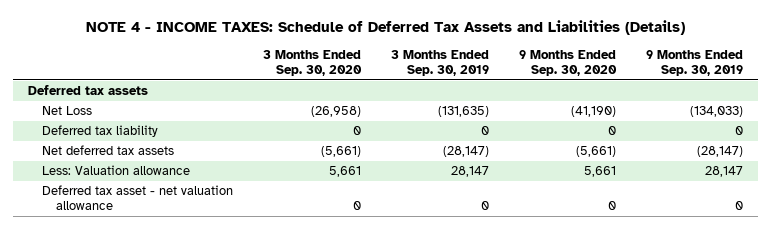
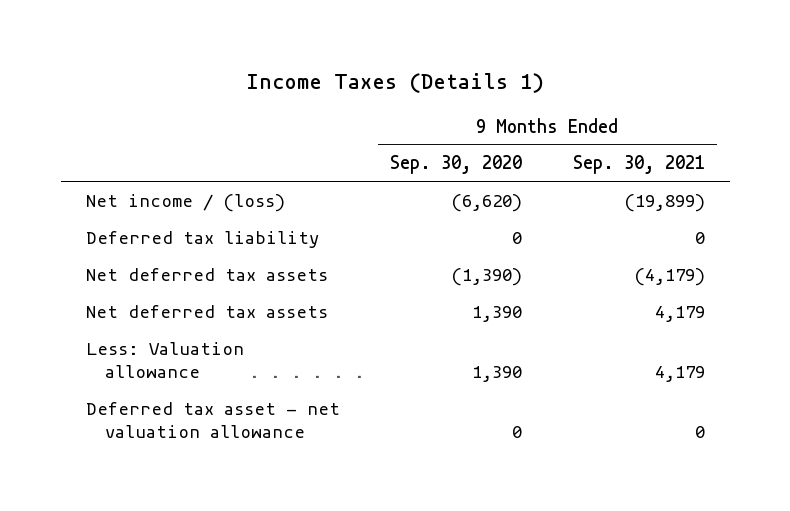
[85,20,685,36] NOTE 4 - INCOME TAXES: Schedule of Deferred Tax Assets and Liabilities (Details) -> [246,73,545,94] Income Taxes (Details 1)
[262,50,362,77] 3 Months Ended Sep. 30, 2020 -> none
[391,50,490,77] 3 Months Ended Sep. 30, 2019 -> none
[646,50,744,77] 9 Months Ended Sep. 30, 2019 -> none
none -> [572,155,705,175] Sep. 30, 2021
[27,85,148,96] Deferred tax assets -> none
[41,106,92,116] Net Loss -> [85,193,285,212] Net income / (loss)
[571,106,617,118] (41,190) -> [451,193,523,212] (6,620)
[576,146,617,158] (5,661) -> [451,267,523,286] (1,390)
none -> [85,304,328,318] Net deferred tax assets
[584,166,617,178] 5,661 -> [472,366,523,383] 1,390

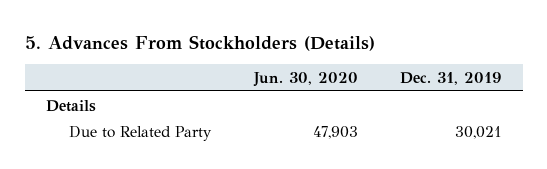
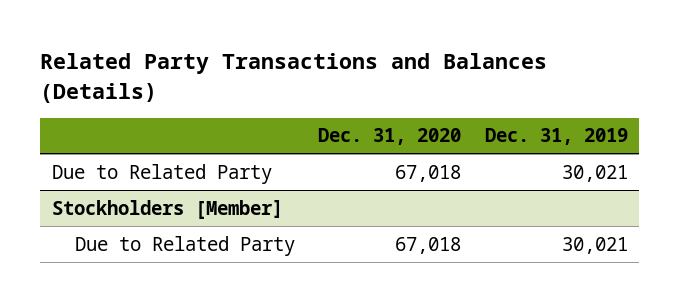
[24,34,375,51] 5. Advances From Stockholders (Details) -> [39,53,547,103] Related Party Transactions and Balances (Details)
[252,71,358,87] Jun. 30, 2020 -> none
none -> [318,128,462,146] Dec. 31, 2020
[46,99,97,112] Details -> none
none -> [51,199,283,219] Stockholders [Member]
none -> [74,235,295,256] Due to Related Party

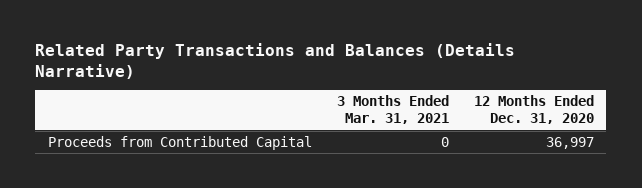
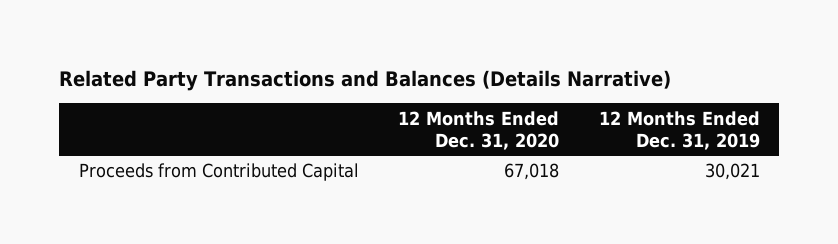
[336,95,449,125] 3 Months Ended Mar. 31, 2021 -> none
none -> [598,110,760,150] 12 Months Ended Dec. 31, 2019
[545,136,594,149] 36,997 -> [504,163,560,181] 67,018

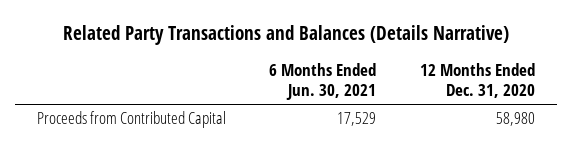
[598,110,760,150] 12 Months Ended Dec. 31, 2019 -> none
none -> [269,63,377,101] 6 Months Ended Jun. 30, 2021
[504,163,560,181] 67,018 -> [496,112,536,127] 58,980

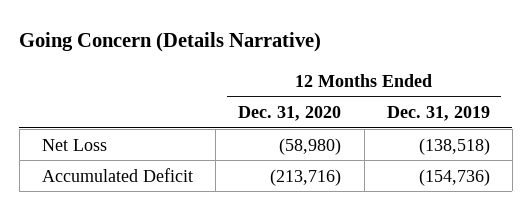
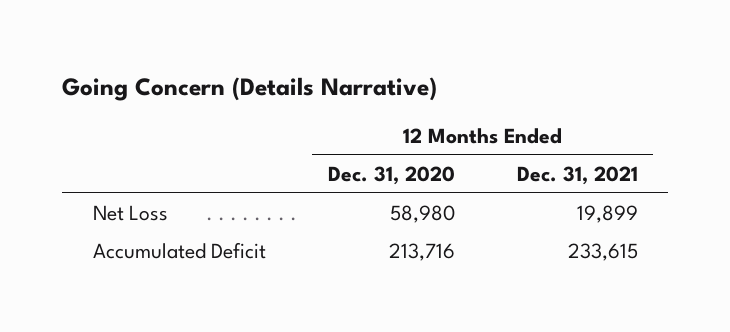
[386,105,490,121] Dec. 31, 2019 -> none
none -> [516,166,638,186] Dec. 31, 2021
[279,137,342,155] (58,980) -> [389,205,455,224] 58,980
[270,168,342,186] (213,716) -> [388,243,455,262] 213,716

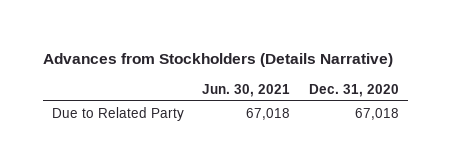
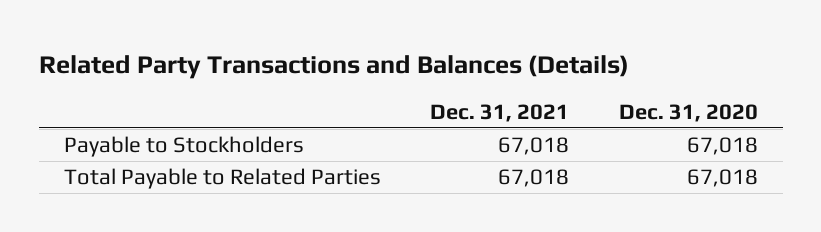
[42,52,393,67] Advances from Stockholders (Details Narrative) -> [38,55,629,80] Related Party Transactions and Balances (Details)
[202,83,291,97] Jun. 30, 2021 -> none
none -> [430,103,570,122] Dec. 31, 2021
none -> [63,136,304,158] Payable to Stockholders
[51,107,184,122] Due to Related Party -> [63,168,381,190] Total Payable to Related Parties

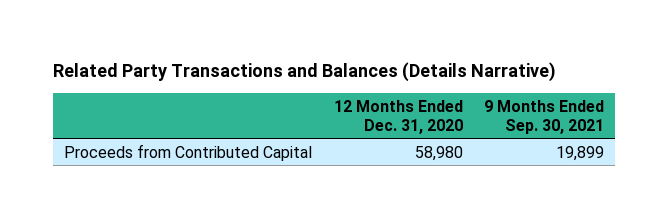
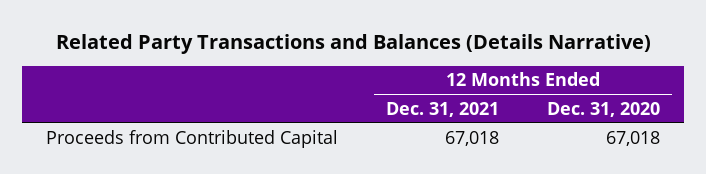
[484,99,605,135] 9 Months Ended Sep. 30, 2021 -> none
none -> [385,101,499,117] Dec. 31, 2021
[414,145,463,161] 58,980 -> [606,131,661,147] 67,018

